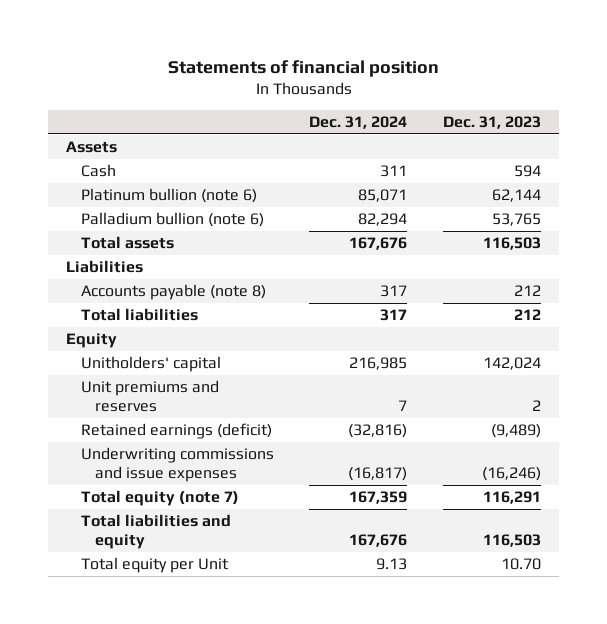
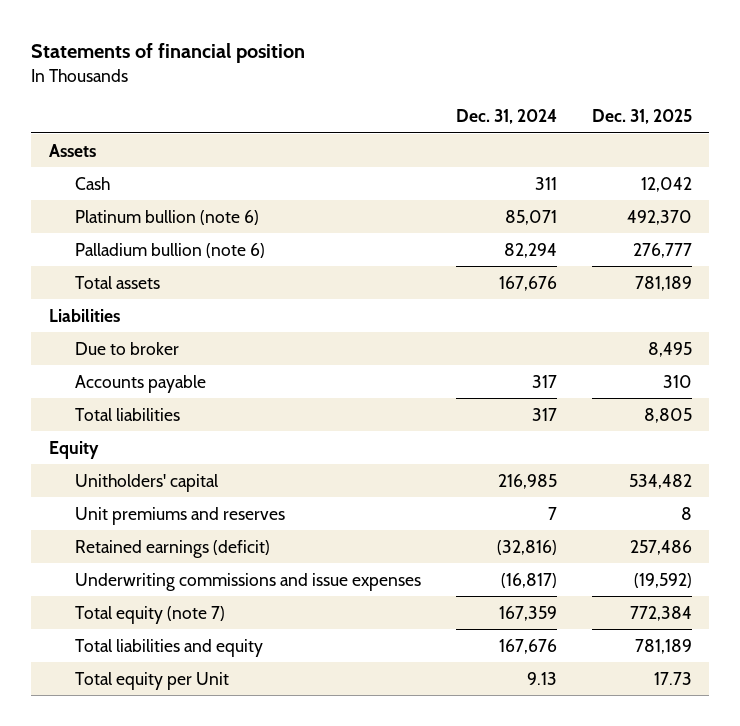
[443,116,542,130] Dec. 31, 2023 -> none
none -> [591,108,692,124] Dec. 31, 2025
none -> [75,341,180,355] Due to broker
[80,284,266,301] Accounts payable (note 8) -> [75,374,207,393] Accounts payable

